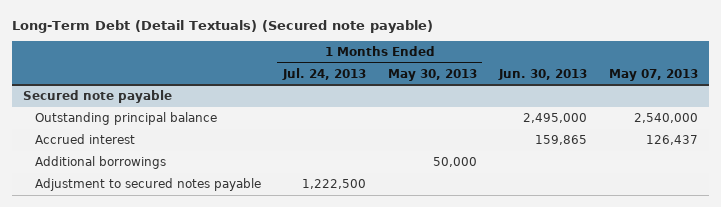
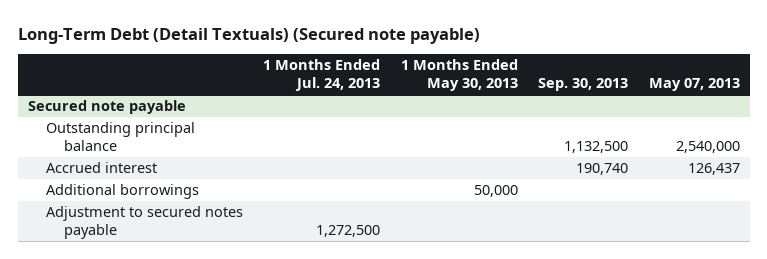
[497,68,587,80] Jun. 30, 2013 -> none
none -> [538,78,629,92] Sep. 30, 2013
[301,179,366,190] 1,222,500 -> [316,224,381,237] 1,272,500

